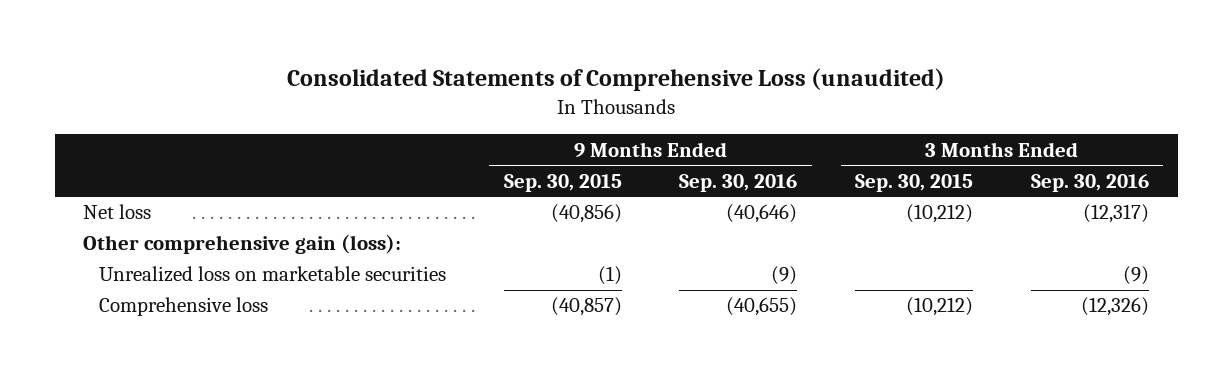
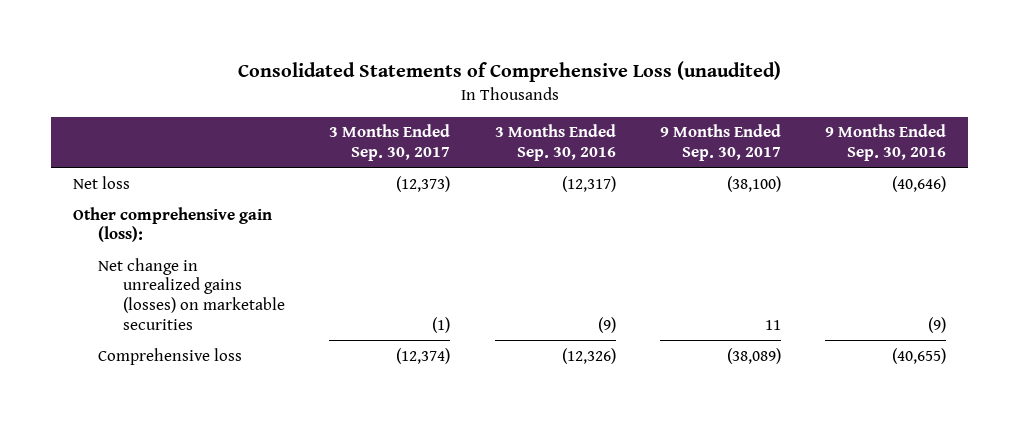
[503,173,622,192] Sep. 30, 2015 -> none
[855,173,974,192] Sep. 30, 2015 -> none
none -> [329,124,451,161] 3 Months Ended Sep. 30, 2017
none -> [659,124,781,161] 9 Months Ended Sep. 30, 2017
[99,266,447,283] Unrealized loss on marketable securities -> [98,257,286,330] Net change in unrealized gains (losses) on marketable securities

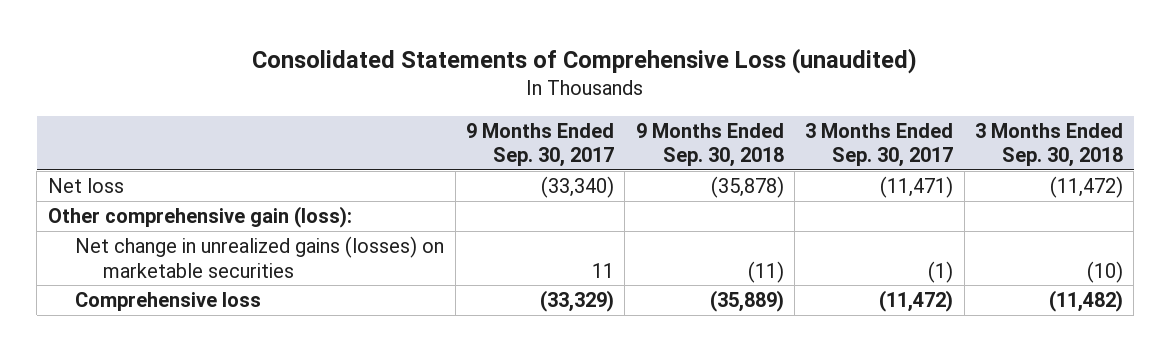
[494,124,616,161] 3 Months Ended Sep. 30, 2016 -> none
[825,124,947,161] 9 Months Ended Sep. 30, 2016 -> none
none -> [635,122,784,168] 9 Months Ended Sep. 30, 2018
none -> [975,122,1124,168] 3 Months Ended Sep. 30, 2018
[396,175,451,192] (12,373) -> [880,175,954,198] (11,471)
[726,175,781,192] (38,100) -> [540,175,614,198] (33,340)
[396,347,451,364] (12,374) -> [879,289,954,312] (11,472)
[726,347,781,364] (38,089) -> [539,289,614,312] (33,329)

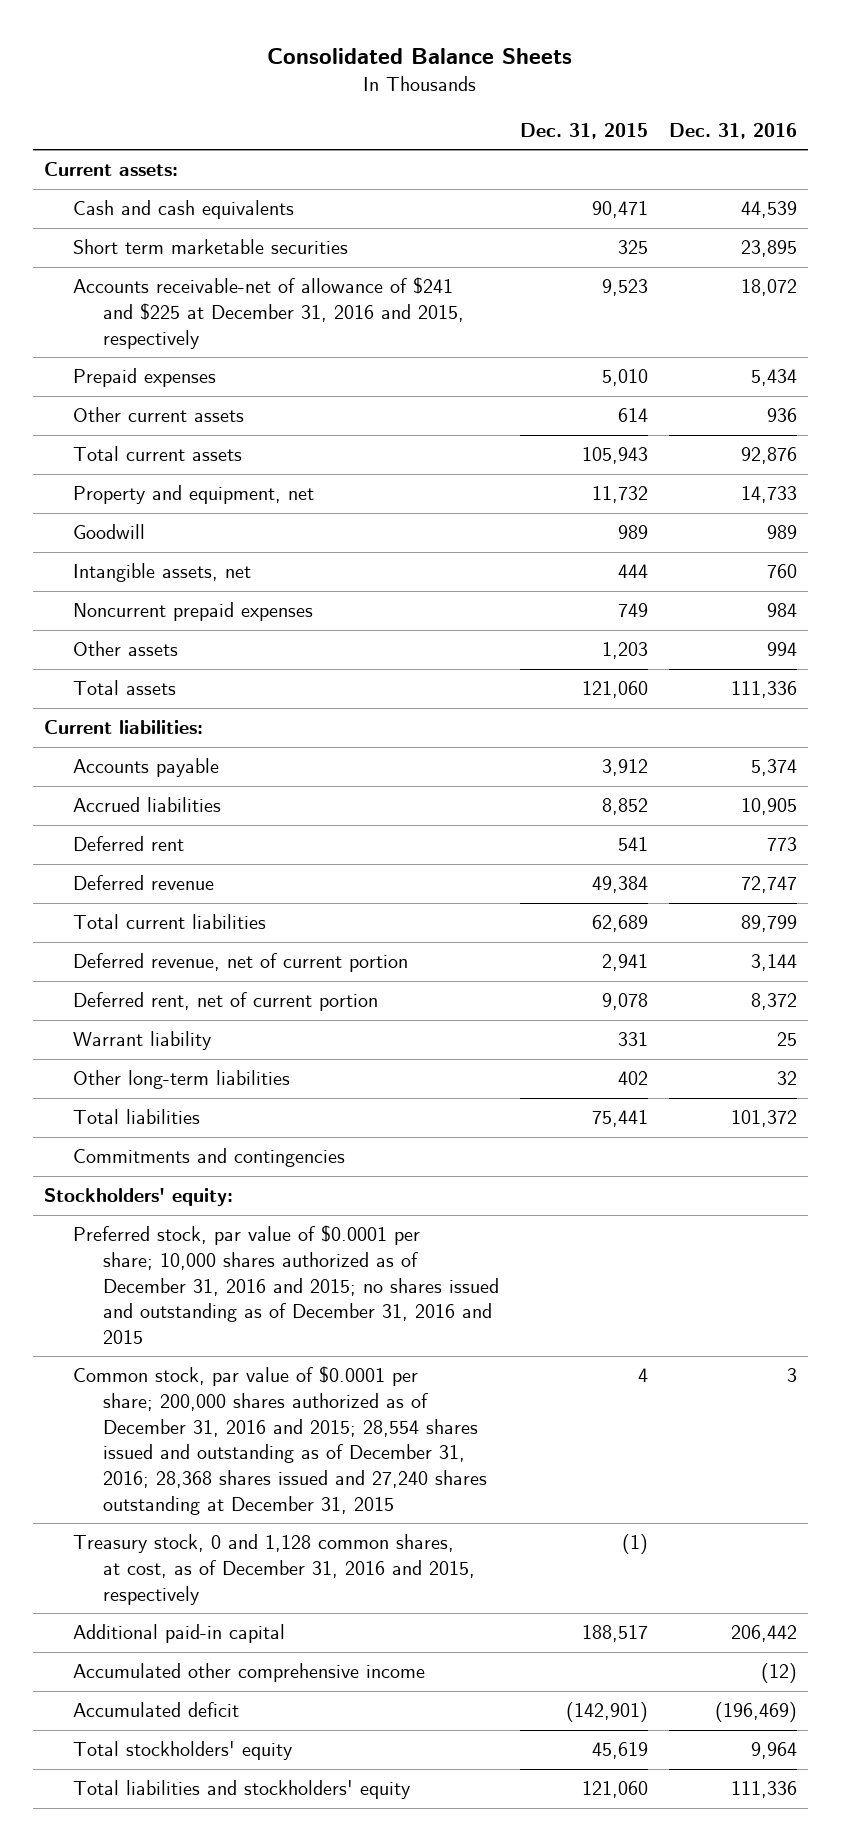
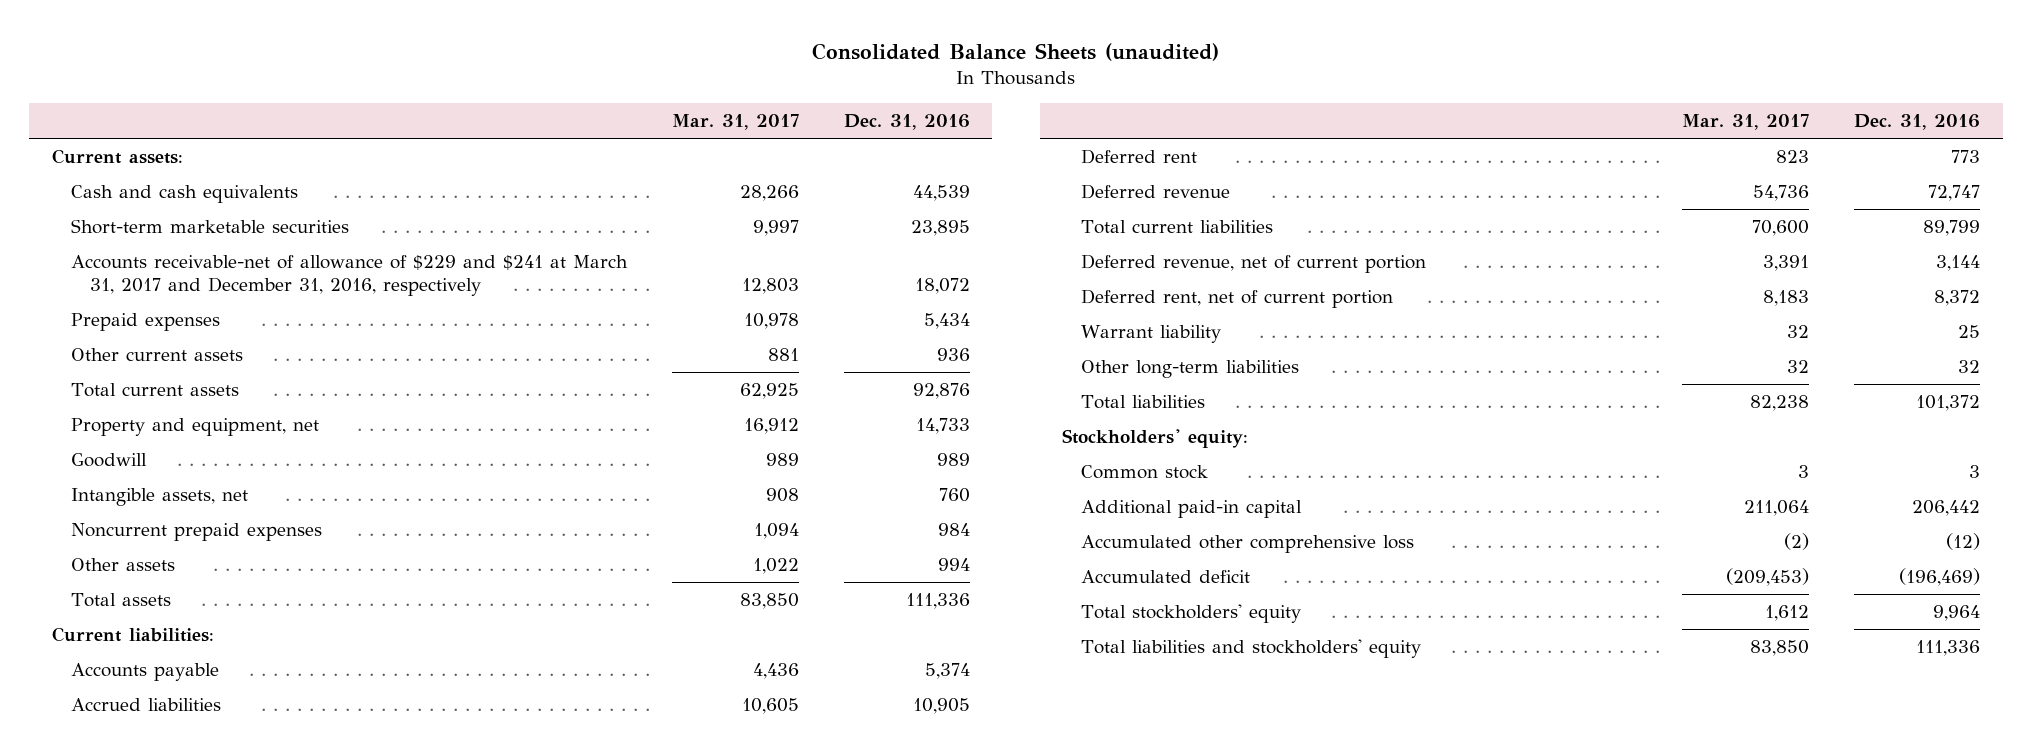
[267,47,573,64] Consolidated Balance Sheets -> [812,42,1220,61] Consolidated Balance Sheets (unaudited)
[520,123,649,140] Dec. 31, 2015 -> none
none -> [671,114,799,131] Mar. 31, 2017
[73,239,349,255] Short term marketable securities -> [71,219,350,235] Short-term marketable securities
[73,277,465,349] Accounts receivable-net of allowance of $241 and $225 at December 31, 2016 and 2015, respectively -> [71,255,629,296] Accounts receivable-net of allowance of $229 and $241 at March 31, 2017 and December 31, 2016, respectively
[73,1148,346,1168] Commitments and contingencies -> none
[73,1225,500,1344] Preferred stock, par value of $0.0001 per share; 10,000 shares authorized as of December 31, 2016 and 2015; no shares issued and outstanding as of December 31, 2016 and 2015 -> none
[73,1534,476,1605] Treasury stock, 0 and 1,128 common shares, at cost, as of December 31, 2016 and 2015, respectively -> none
[73,1366,488,1515] Common stock, par value of $0.0001 per share; 200,000 shares authorized as of December 31, 2016 and 2015; 28,554 shares issued and outstanding as of December 31, 2016; 28,368 shares issued and 27,240 shares outstanding at December 31, 2015 -> [1081,465,1209,480] Common stock
[73,1663,426,1683] Accumulated other comprehensive income -> [1081,535,1415,554] Accumulated other comprehensive loss

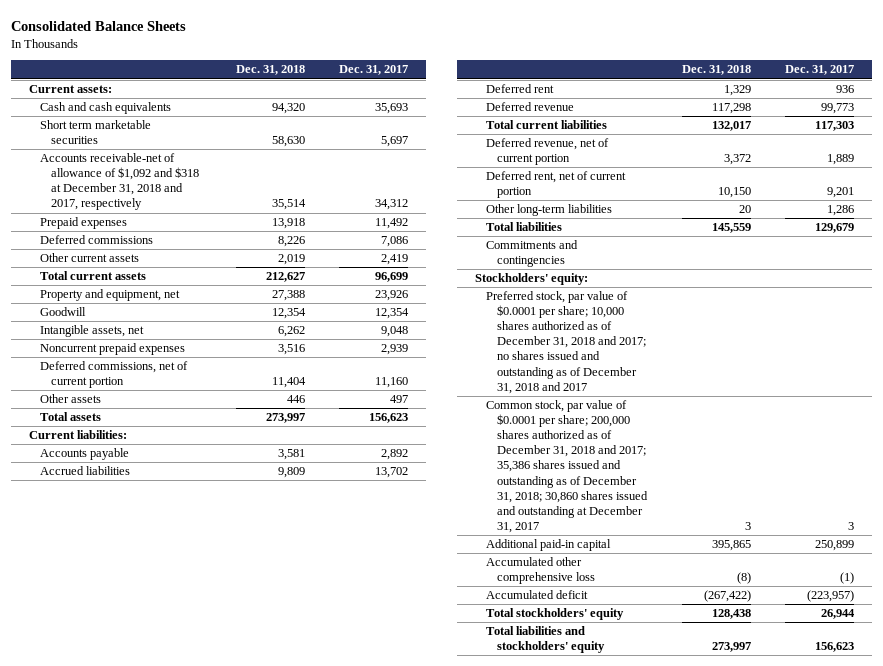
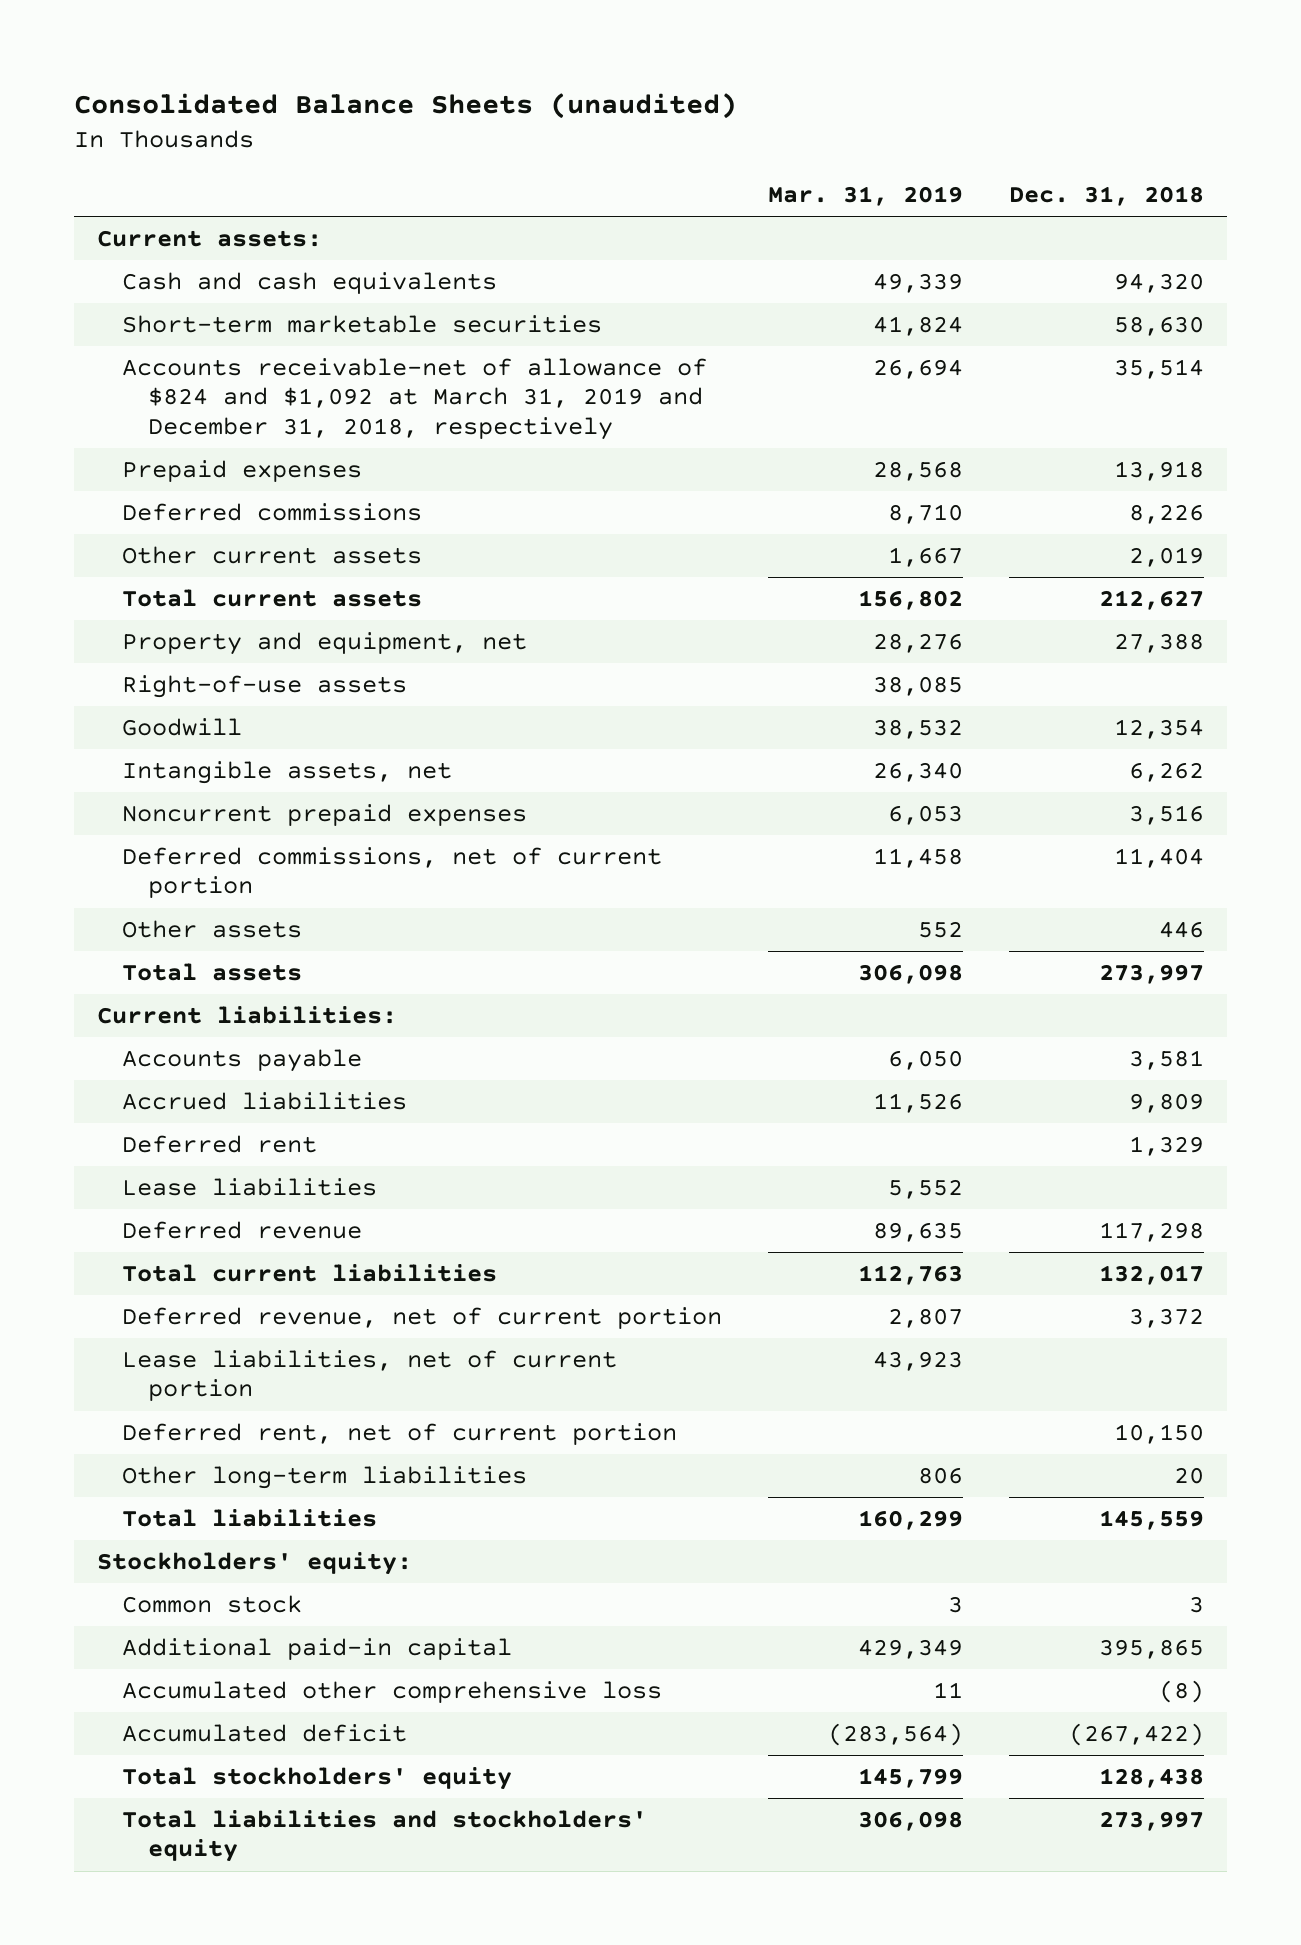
[11,20,187,31] Consolidated Balance Sheets -> [73,93,737,120] Consolidated Balance Sheets (unaudited)
[339,65,409,76] Dec. 31, 2017 -> none
none -> [768,185,964,206] Mar. 31, 2019
[39,120,151,145] Short term marketable securities -> [122,315,603,334] Short-term marketable securities
[39,153,199,211] Accounts receivable-net of allowance of $1,092 and $318 at December 31, 2018 and 2017, respectively -> [122,358,708,440] Accounts receivable-net of allowance of $824 and $1,092 at March 31, 2019 and December 31, 2018, respectively
none -> [122,675,408,699] Right-of-use assets
none -> [122,1178,378,1197] Lease liabilities
none -> [122,1350,618,1402] Lease liabilities, net of current portion
[485,240,578,268] Commitments and contingencies -> none
[485,291,646,394] Preferred stock, par value of $0.0001 per share; 10,000 shares authorized as of December 31, 2018 and 2017; no shares issued and outstanding as of December 31, 2018 and 2017 -> none
[485,400,648,533] Common stock, par value of $0.0001 per share; 200,000 shares authorized as of December 31, 2018 and 2017; 35,386 shares issued and outstanding as of December 31, 2018; 30,860 shares issued and outstanding at December 31, 2017 -> [122,1595,303,1614] Common stock

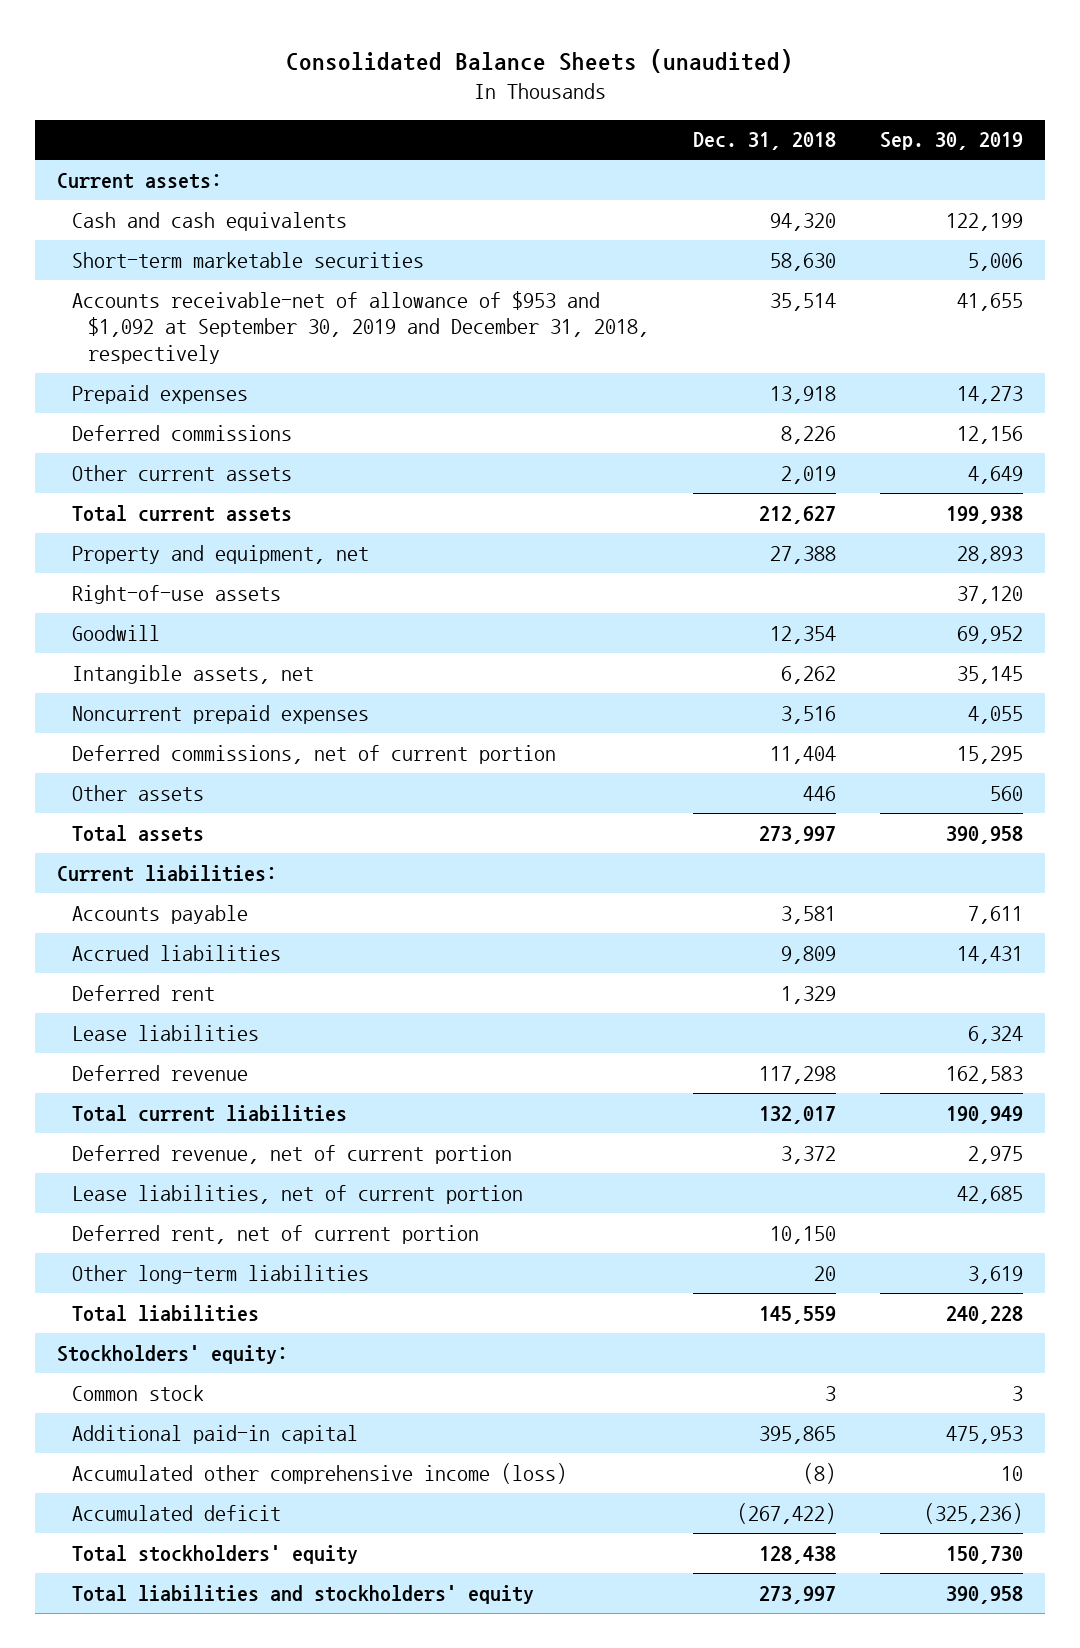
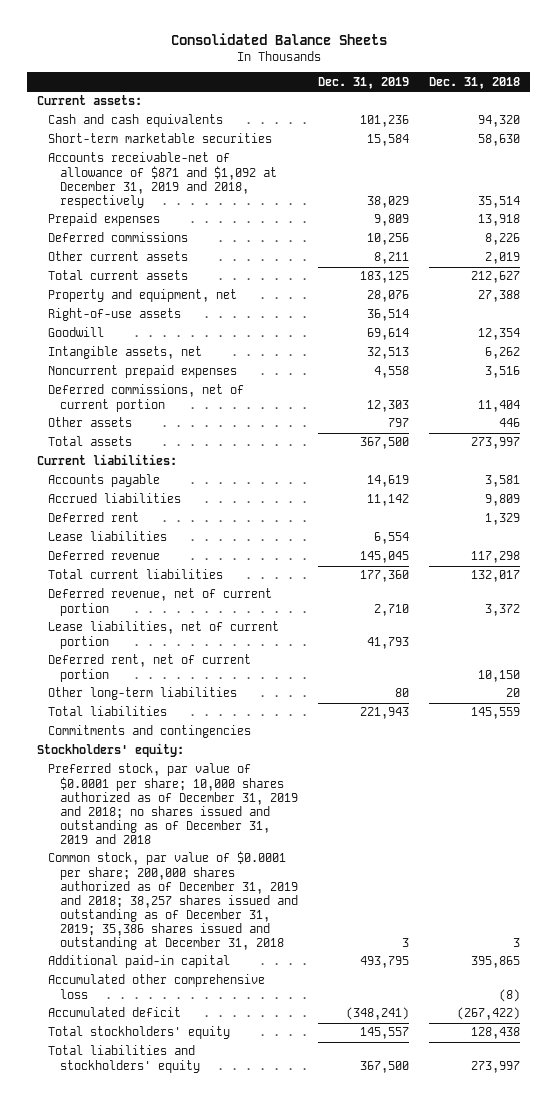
[285,48,793,73] Consolidated Balance Sheets (unaudited) -> [170,33,387,46] Consolidated Balance Sheets
[879,132,1023,151] Sep. 30, 2019 -> none
none -> [317,76,409,89] Dec. 31, 2019
[72,290,649,364] Accounts receivable-net of allowance of $953 and $1,092 at September 30, 2019 and December 31, 2018, respectively -> [48,152,277,208] Accounts receivable-net of allowance of $871 and $1,092 at December 31, 2019 and 2018, respectively
none -> [48,725,252,739] Commitments and contingencies
none -> [48,763,298,844] Preferred stock, par value of $0.0001 per share; 10,000 shares authorized as of December 31, 2019 and 2018; no shares issued and outstanding as of December 31, 2019 and 2018
[72,1384,205,1401] Common stock -> [48,851,298,951] Common stock, par value of $0.0001 per share; 200,000 shares authorized as of December 31, 2019 and 2018; 38,257 shares issued and outstanding as of December 31, 2019; 35,386 shares issued and outstanding at December 31, 2018
[72,1462,568,1484] Accumulated other comprehensive income (loss) -> [48,974,266,999] Accumulated other comprehensive loss

